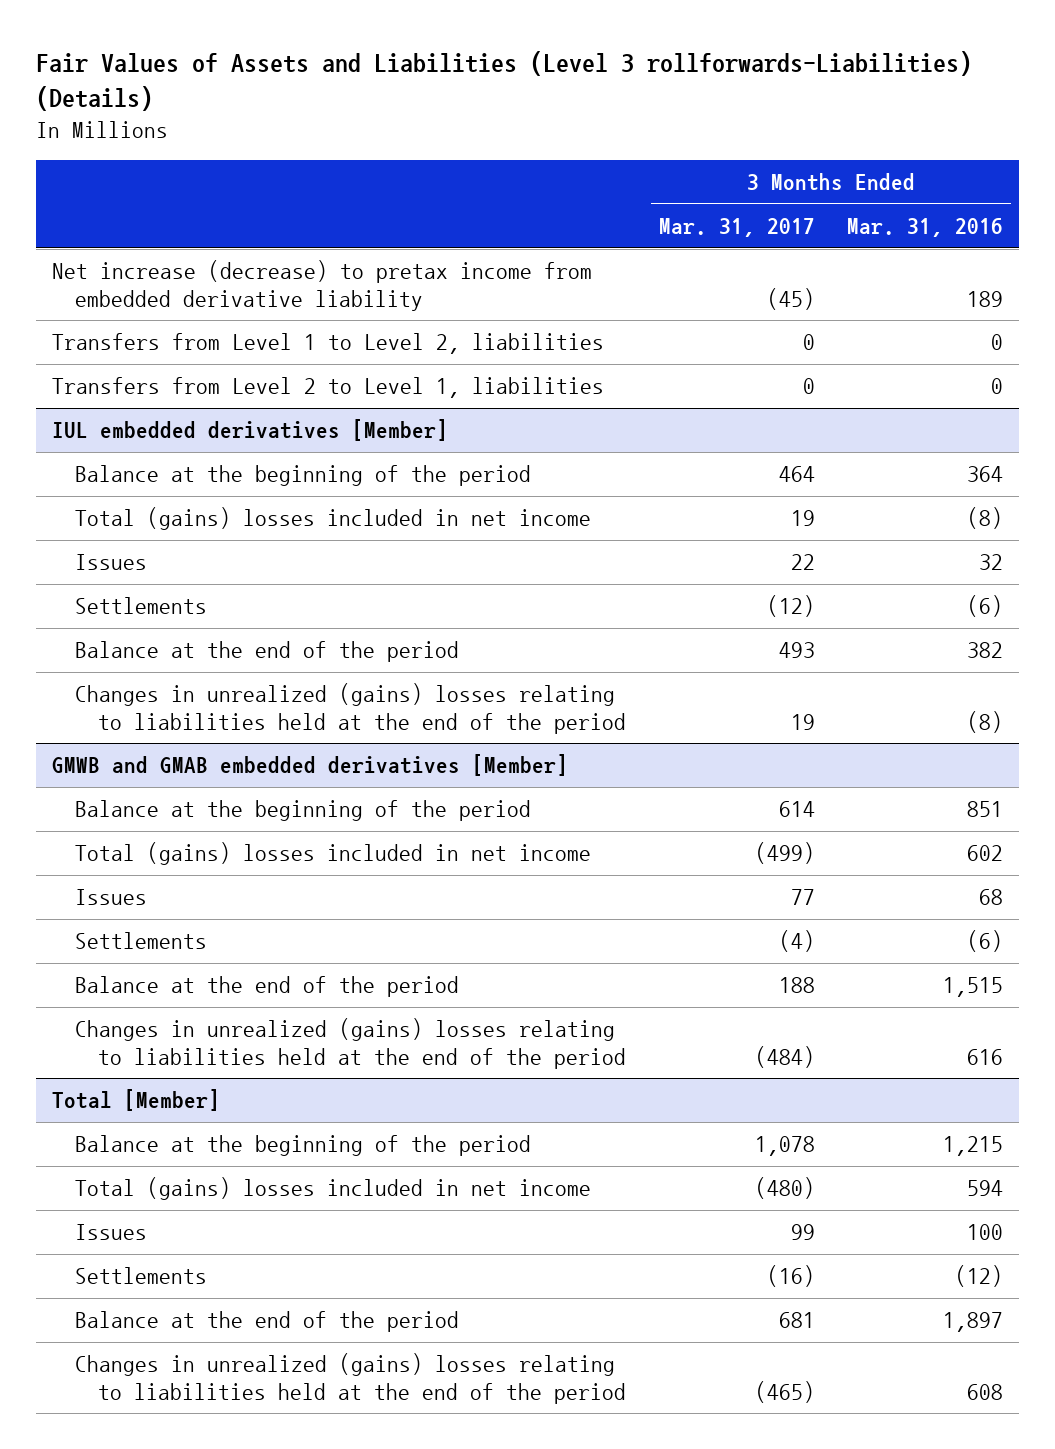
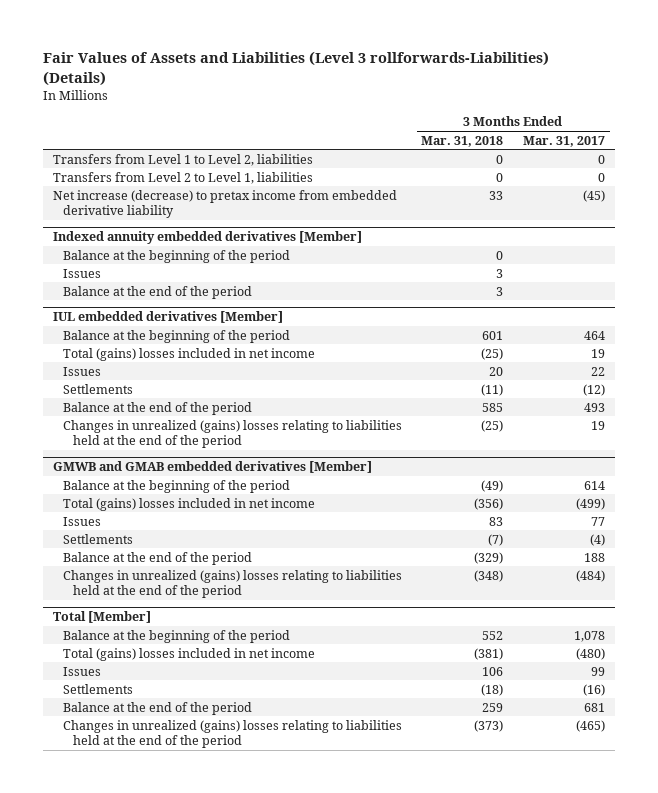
[846,217,1003,237] Mar. 31, 2016 -> none
none -> [421,135,504,147] Mar. 31, 2018
[51,260,592,311] Net increase (decrease) to pretax income from embedded derivative liability -> [53,189,398,218] Net increase (decrease) to pretax income from embedded derivative liability
none -> [53,231,363,245] Indexed annuity embedded derivatives [Member]
none -> [63,249,291,263] Balance at the beginning of the period
none -> [63,268,102,278] Issues
none -> [63,285,253,299] Balance at the end of the period

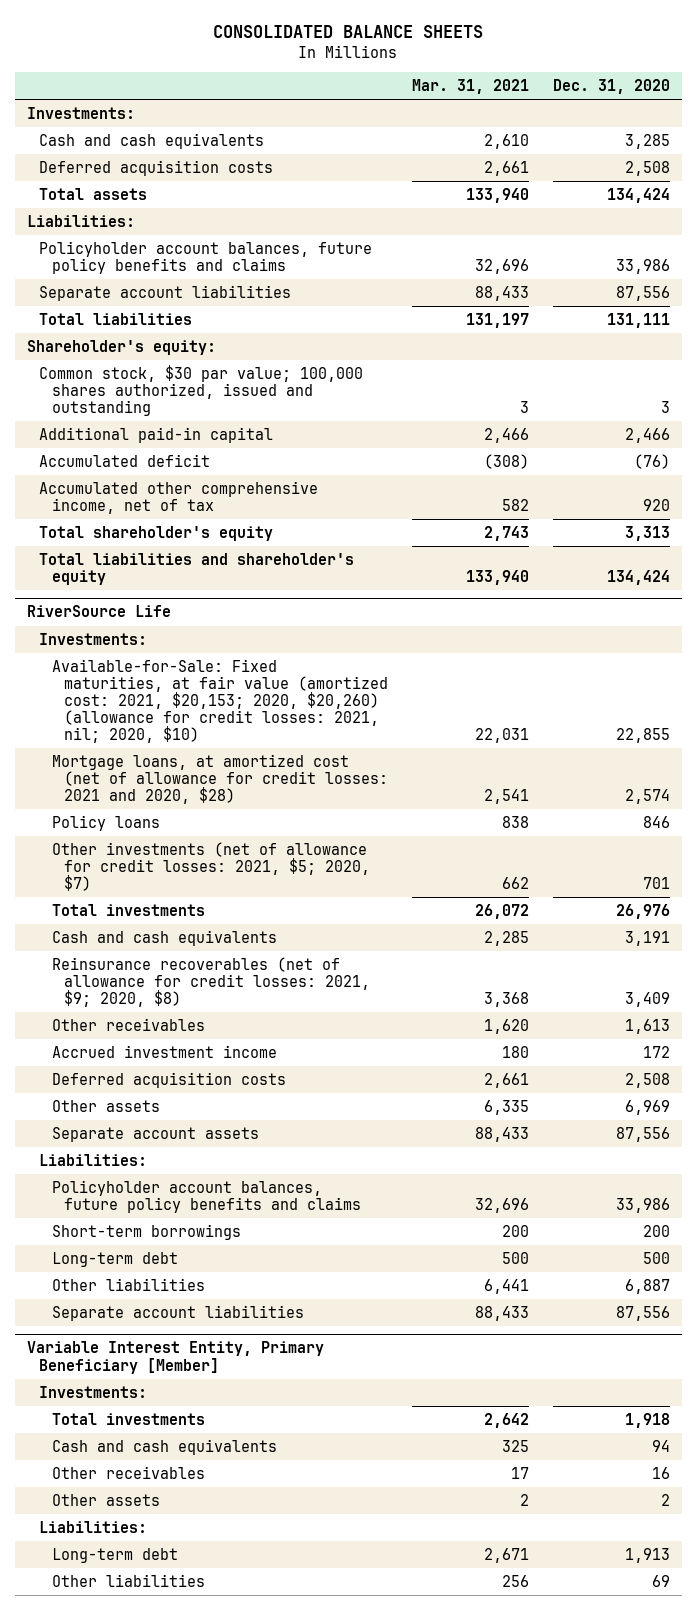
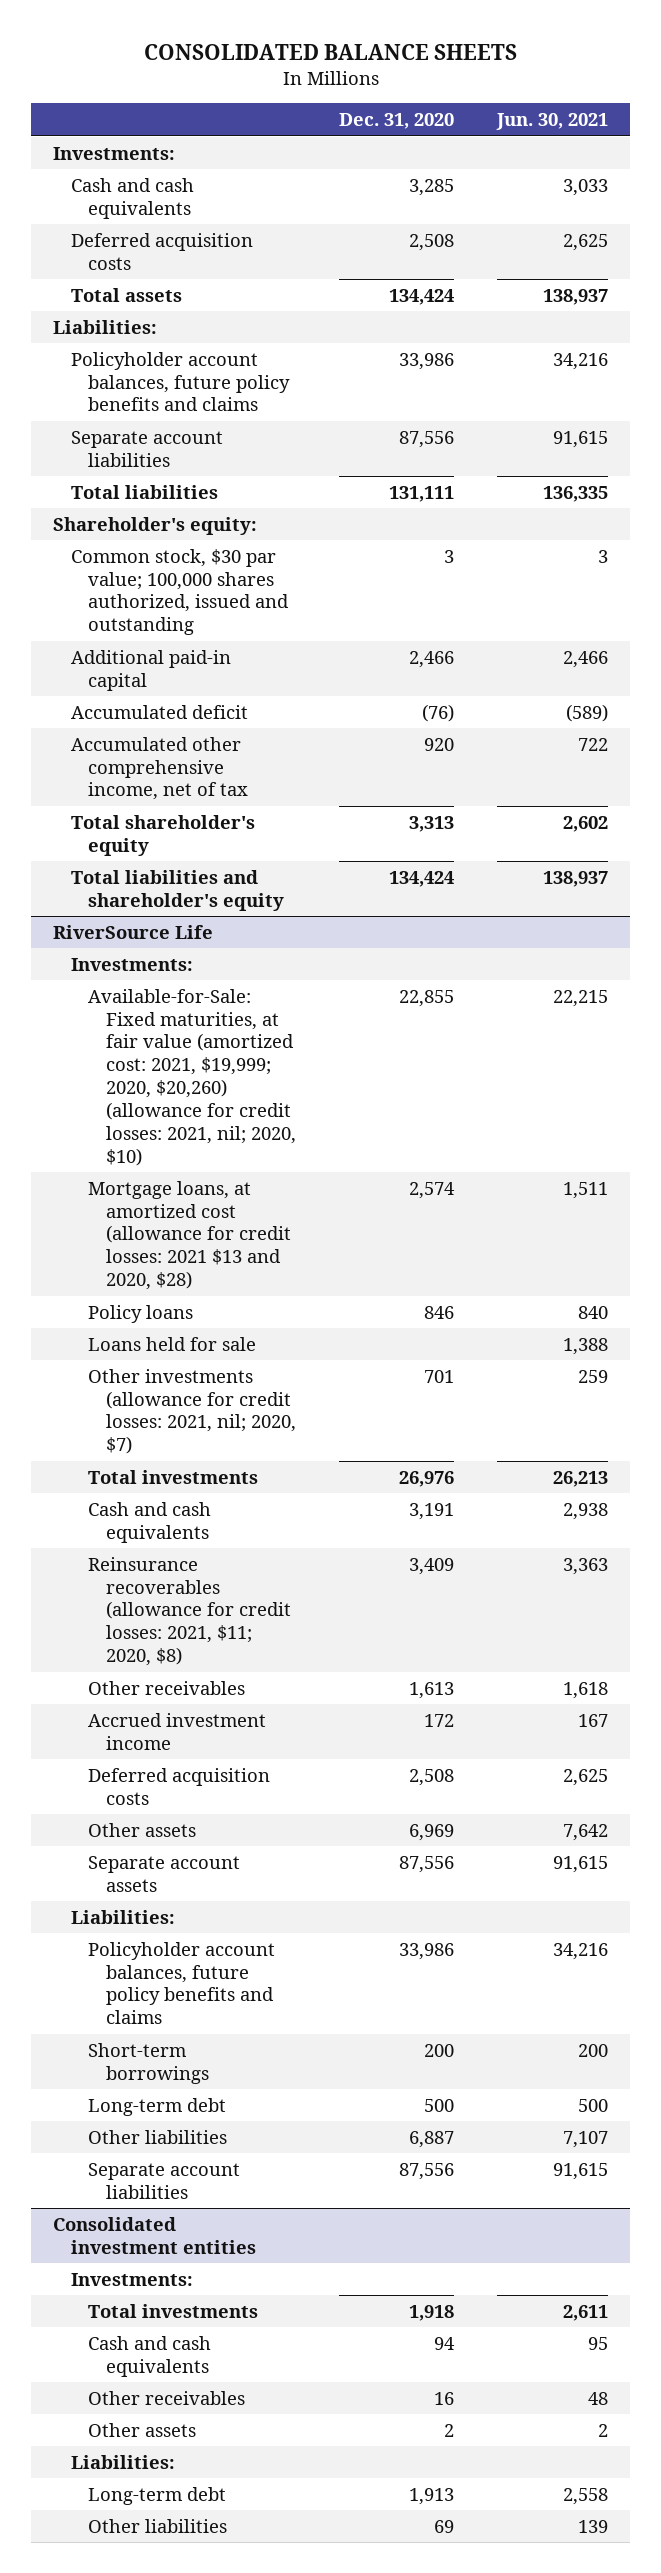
[412,79,530,95] Mar. 31, 2021 -> none
none -> [496,113,609,131] Jun. 30, 2021
[51,658,389,744] Available-for-Sale: Fixed maturities, at fair value (amortized cost: 2021, $20,153; 2020, $20,260) (allowance for credit losses: 2021, nil; 2020, $10) -> [88,988,296,1166] Available-for-Sale: Fixed maturities, at fair value (amortized cost: 2021, $19,999; 2020, $20,260) (allowance for credit losses: 2021, nil; 2020, $10)
[51,753,389,805] Mortgage loans, at amortized cost (net of allowance for credit losses: 2021 and 2020, $28) -> [88,1180,291,1291] Mortgage loans, at amortized cost (allowance for credit losses: 2021 $13 and 2020, $28)
none -> [88,1336,257,1351] Loans held for sale
[51,841,371,892] Other investments (net of allowance for credit losses: 2021, $5; 2020, $7) -> [88,1368,296,1455] Other investments (allowance for credit losses: 2021, nil; 2020, $7)
[51,956,371,1008] Reinsurance recoverables (net of allowance for credit losses: 2021, $9; 2020, $8) -> [88,1556,291,1667] Reinsurance recoverables (allowance for credit losses: 2021, $11; 2020, $8)
[26,1341,324,1374] Variable Interest Entity, Primary Beneficiary [Member] -> [53,2216,256,2254] Consolidated investment entities

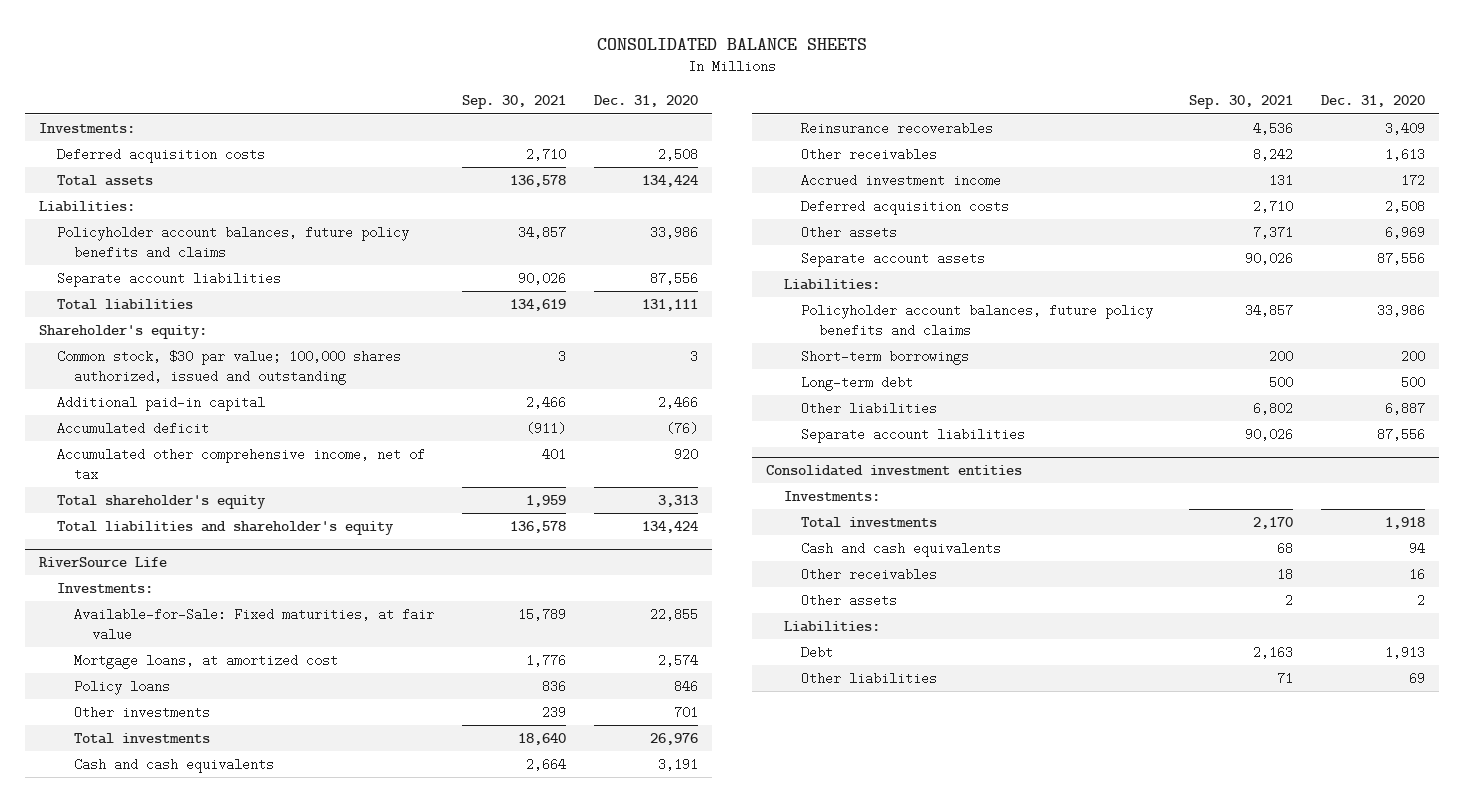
[496,113,609,131] Jun. 30, 2021 -> none
none -> [462,95,567,110] Sep. 30, 2021
[70,177,194,219] Cash and cash equivalents -> none
[88,988,296,1166] Available-for-Sale: Fixed maturities, at fair value (amortized cost: 2021, $19,999; 2020, $20,260) (allowance for credit losses: 2021, nil; 2020, $10) -> [74,607,435,641] Available-for-Sale: Fixed maturities, at fair value
[88,1180,291,1291] Mortgage loans, at amortized cost (allowance for credit losses: 2021 $13 and 2020, $28) -> [74,653,339,669] Mortgage loans, at amortized cost
[88,1336,257,1351] Loans held for sale -> none
[88,1368,296,1455] Other investments (allowance for credit losses: 2021, nil; 2020, $7) -> [74,705,211,719] Other investments
[88,1556,291,1667] Reinsurance recoverables (allowance for credit losses: 2021, $11; 2020, $8) -> [801,121,994,135] Reinsurance recoverables
[88,2486,227,2505] Long-term debt -> [801,645,834,659] Debt

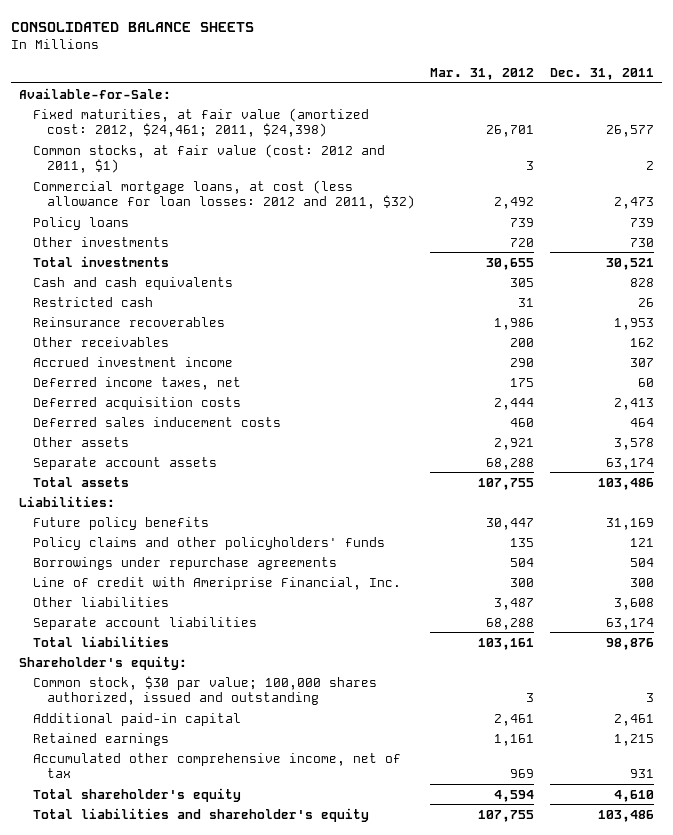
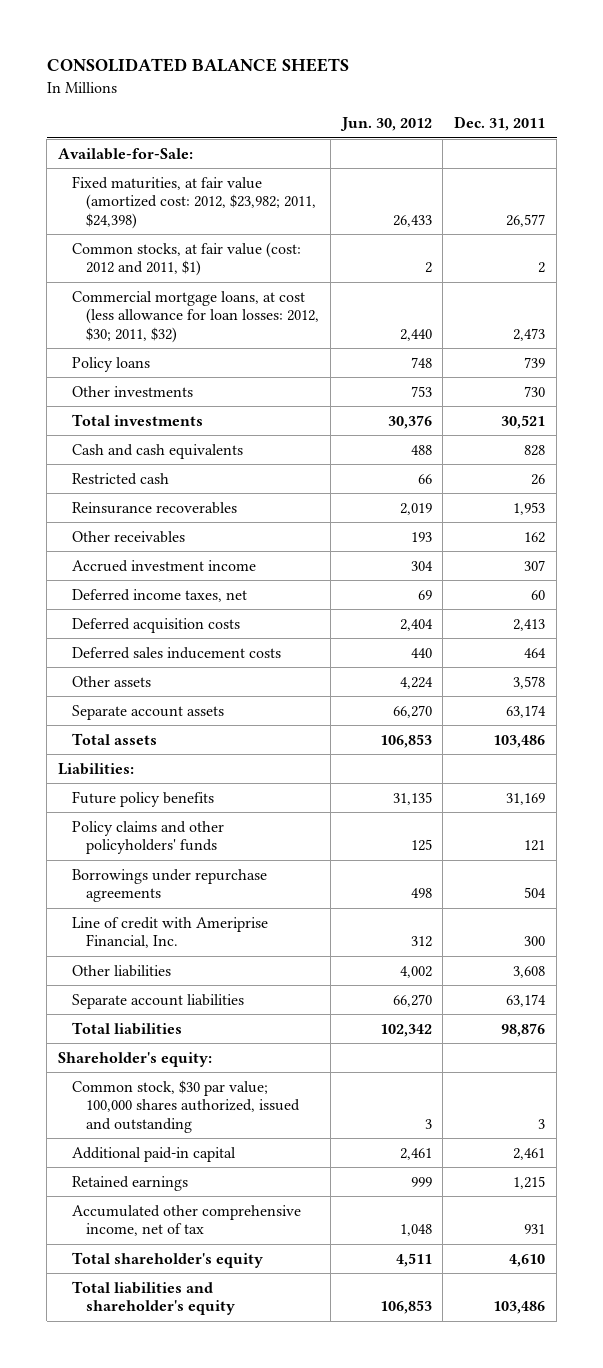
[430,68,535,81] Mar. 31, 2012 -> none
none -> [339,117,432,132] Jun. 30, 2012
[32,107,369,138] Fixed maturities, at fair value (amortized cost: 2012, $24,461; 2011, $24,398) -> [72,175,317,229] Fixed maturities, at fair value (amortized cost: 2012, $23,982; 2011, $24,398)
[32,179,415,210] Commercial mortgage loans, at cost (less allowance for loan losses: 2012 and 2011, $32) -> [72,290,320,343] Commercial mortgage loans, at cost (less allowance for loan losses: 2012, $30; 2011, $32)

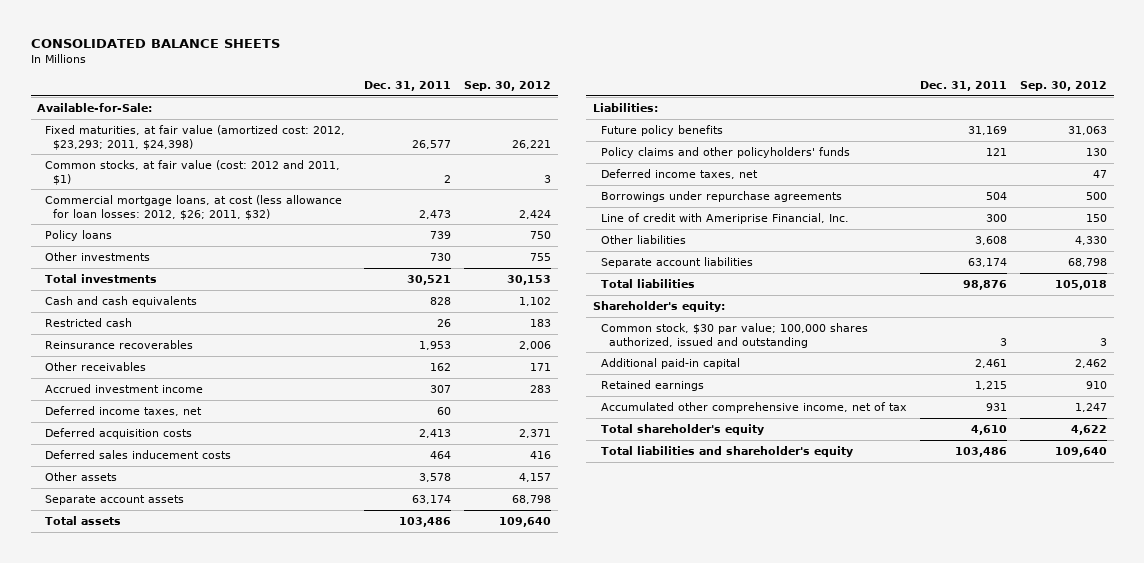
[339,117,432,132] Jun. 30, 2012 -> none
none -> [464,81,552,92] Sep. 30, 2012
[72,175,317,229] Fixed maturities, at fair value (amortized cost: 2012, $23,982; 2011, $24,398) -> [45,124,346,150] Fixed maturities, at fair value (amortized cost: 2012, $23,293; 2011, $24,398)
[72,290,320,343] Commercial mortgage loans, at cost (less allowance for loan losses: 2012, $30; 2011, $32) -> [45,194,343,220] Commercial mortgage loans, at cost (less allowance for loan losses: 2012, $26; 2011, $32)
none -> [600,168,758,179] Deferred income taxes, net

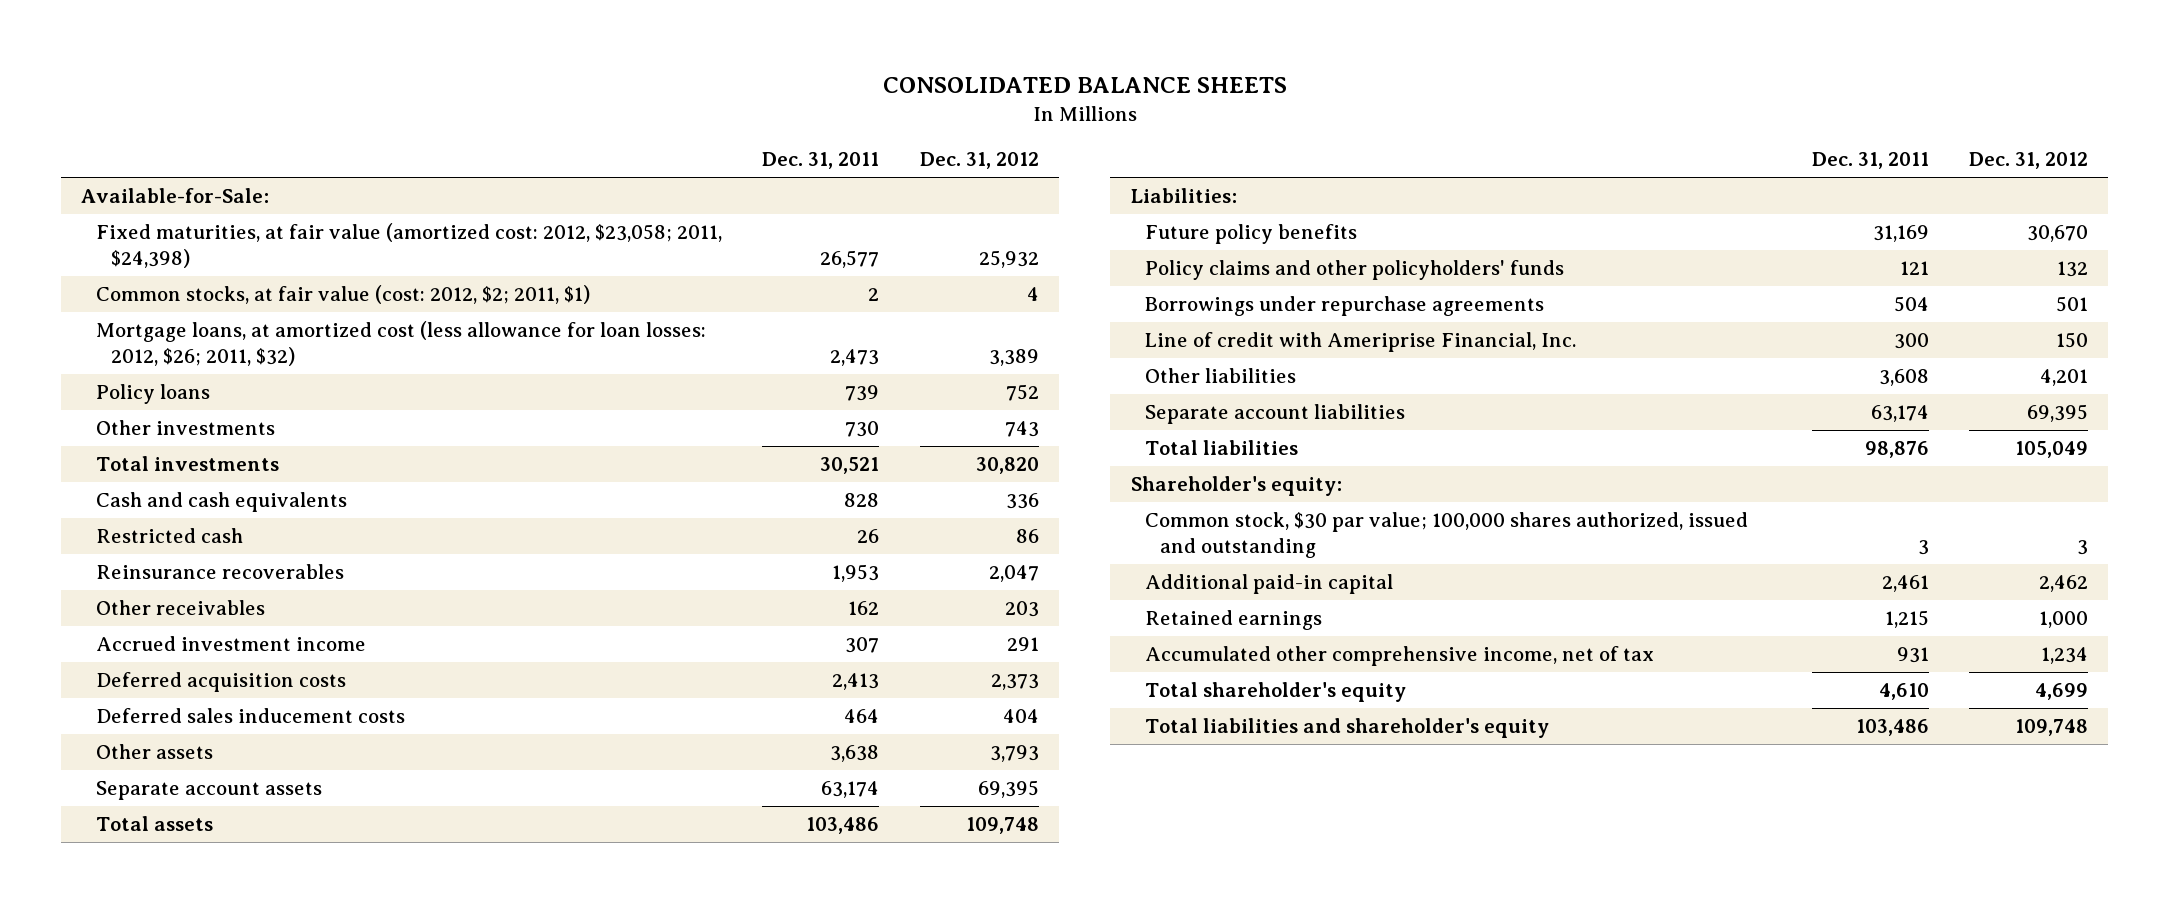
[464,81,552,92] Sep. 30, 2012 -> none
none -> [919,152,1039,170] Dec. 31, 2012
[45,124,346,150] Fixed maturities, at fair value (amortized cost: 2012, $23,293; 2011, $24,398) -> [95,223,722,268] Fixed maturities, at fair value (amortized cost: 2012, $23,058; 2011, $24,398)
[45,159,341,185] Common stocks, at fair value (cost: 2012 and 2011, $1) -> [95,285,590,305] Common stocks, at fair value (cost: 2012, $2; 2011, $1)
[45,194,343,220] Commercial mortgage loans, at cost (less allowance for loan losses: 2012, $26; 2011, $32) -> [95,321,706,366] Mortgage loans, at amortized cost (less allowance for loan losses: 2012, $26; 2011, $32)
[45,405,203,416] Deferred income taxes, net -> none
[419,472,452,482] 3,578 -> [830,745,880,763] 3,638
[600,168,758,179] Deferred income taxes, net -> none

